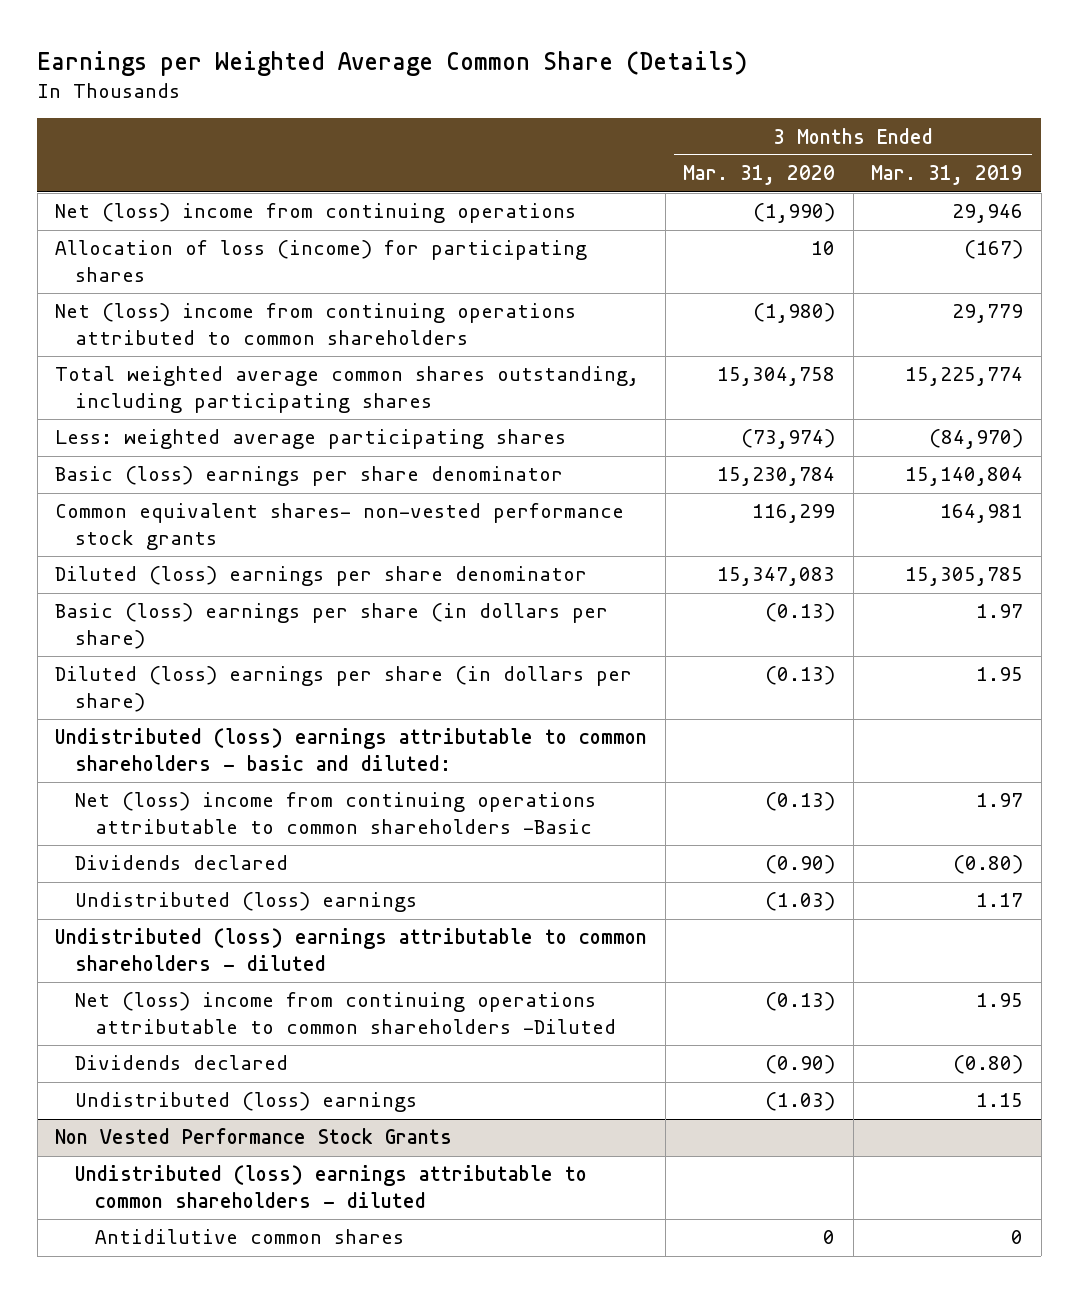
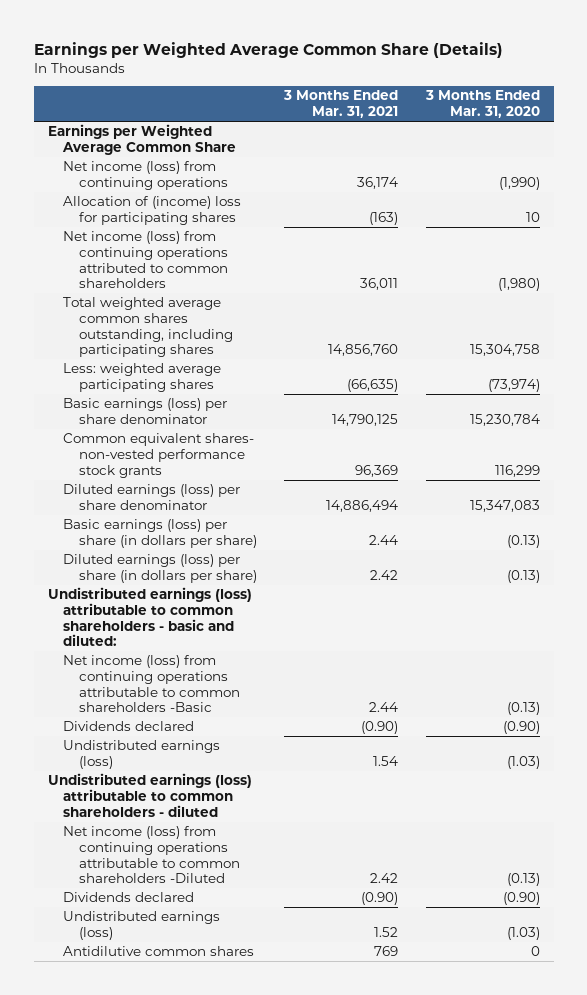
[871,165,1024,186] Mar. 31, 2019 -> none
none -> [283,90,399,119] 3 Months Ended Mar. 31, 2021
none -> [47,124,237,155] Earnings per Weighted Average Common Share
[55,203,577,224] Net (loss) income from continuing operations -> [63,161,229,190] Net income (loss) from continuing operations
[55,240,588,282] Allocation of loss (income) for participating shares -> [63,196,242,225] Allocation of (income) loss for participating shares
[55,303,577,345] Net (loss) income from continuing operations attributed to common shareholders -> [63,231,229,289] Net income (loss) from continuing operations attributed to common shareholders
[55,466,564,487] Basic (loss) earnings per share denominator -> [63,398,228,424] Basic earnings (loss) per share denominator
[55,566,588,587] Diluted (loss) earnings per share denominator -> [63,484,241,510] Diluted earnings (loss) per share denominator
[55,603,609,649] Basic (loss) earnings per share (in dollars per share) -> [63,519,258,548] Basic earnings (loss) per share (in dollars per share)
[55,666,633,712] Diluted (loss) earnings per share (in dollars per share) -> [63,554,258,583] Diluted earnings (loss) per share (in dollars per share)
[55,728,648,771] Undistributed (loss) earnings attributable to common shareholders - basic and diluted: -> [47,587,252,647] Undistributed earnings (loss) attributable to common shareholders - basic and diluted:
[74,792,596,834] Net (loss) income from continuing operations attributable to common shareholders -Basic -> [63,655,241,713] Net income (loss) from continuing operations attributable to common shareholders -Basic
[74,892,417,913] Undistributed (loss) earnings -> [63,740,221,769] Undistributed earnings (loss)
[55,928,648,971] Undistributed (loss) earnings attributable to common shareholders - diluted -> [47,773,252,817] Undistributed earnings (loss) attributable to common shareholders - diluted
[74,992,616,1034] Net (loss) income from continuing operations attributable to common shareholders -Diluted -> [63,826,241,884] Net income (loss) from continuing operations attributable to common shareholders -Diluted
[55,1128,453,1145] Non Vested Performance Stock Grants -> none
[74,1165,587,1208] Undistributed (loss) earnings attributable to common shareholders - diluted -> none
[74,1092,417,1113] Undistributed (loss) earnings -> [63,911,221,940] Undistributed earnings (loss)

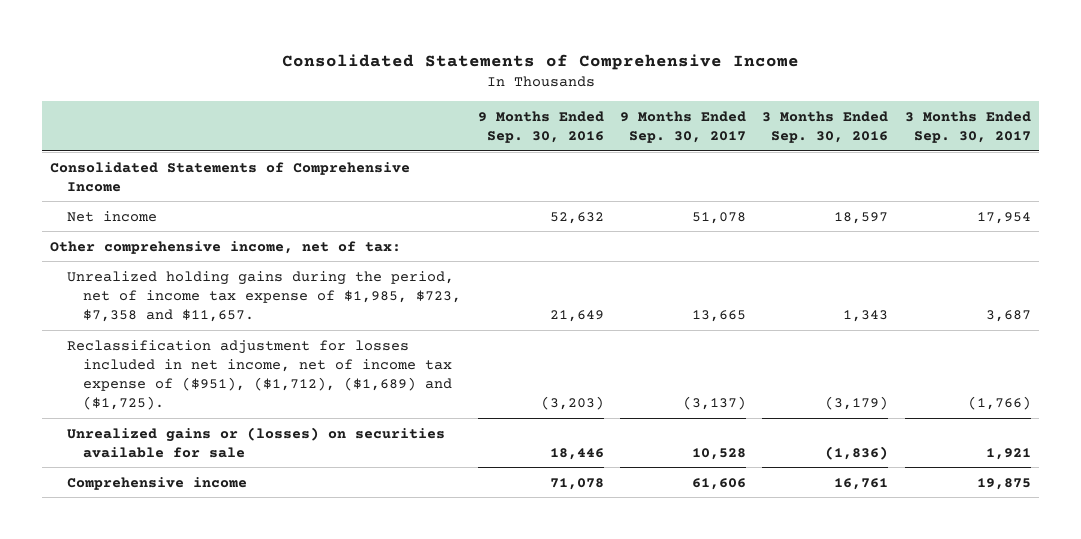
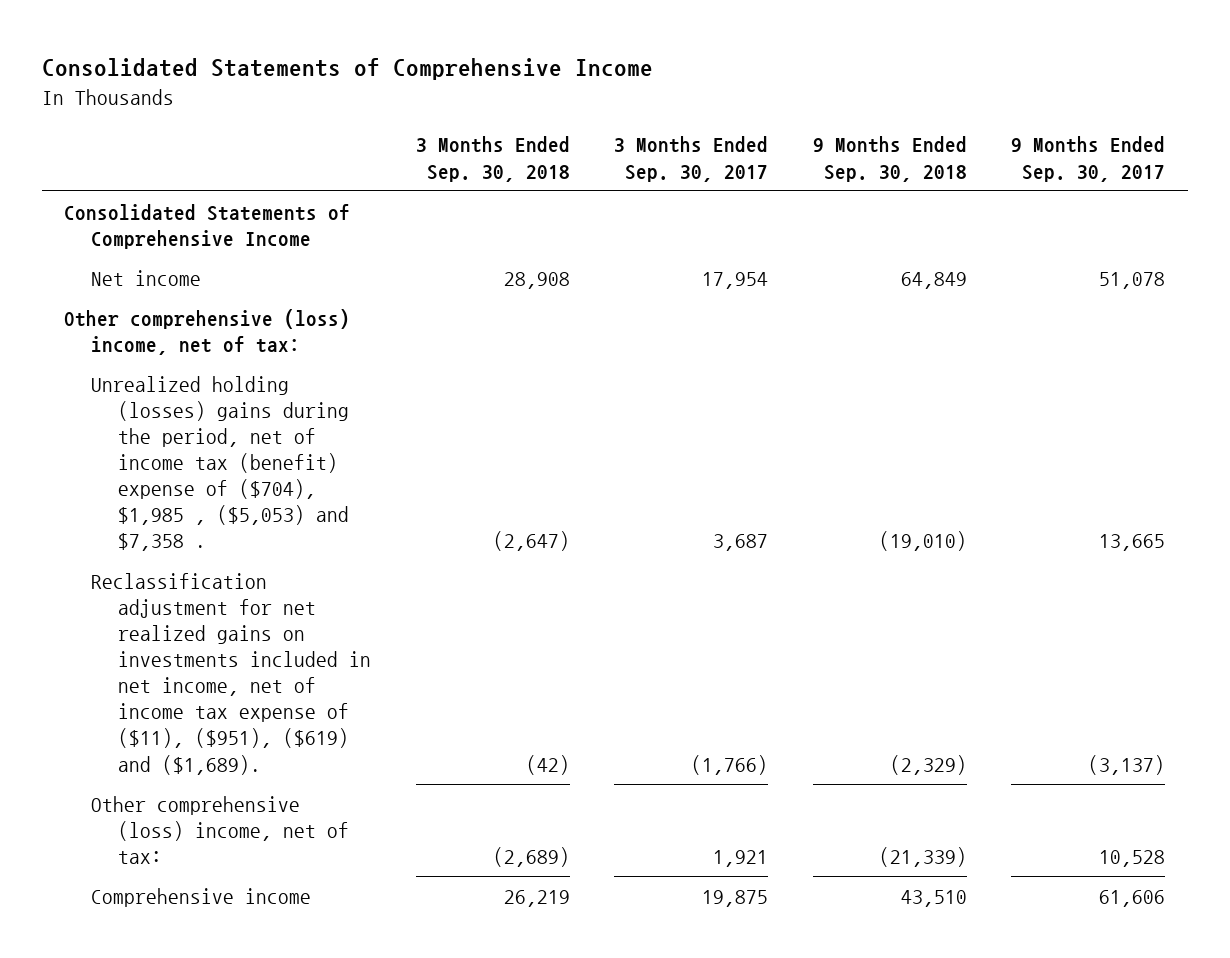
[477,110,604,143] 9 Months Ended Sep. 30, 2016 -> none
[762,110,889,143] 3 Months Ended Sep. 30, 2016 -> none
none -> [415,136,570,182] 3 Months Ended Sep. 30, 2018
none -> [812,136,967,182] 9 Months Ended Sep. 30, 2018
[50,240,402,254] Other comprehensive income, net of tax: -> [64,308,351,355] Other comprehensive (loss) income, net of tax:
[66,270,462,322] Unrealized holding gains during the period, net of income tax expense of $1,985, $723, $7,358 and $11,657. -> [91,375,350,552] Unrealized holding (losses) gains during the period, net of income tax (benefit) expense of ($704), $1,985 , ($5,053) and $7,358 .
[66,339,453,410] Reclassification adjustment for losses included in net income, net of income tax expense of ($951), ($1,712), ($1,689) and ($1,725). -> [91,572,372,775] Reclassification adjustment for net realized gains on investments included in net income, net of income tax expense of ($11), ($951), ($619) and ($1,689).
[66,426,445,458] Unrealized gains or (losses) on securities available for sale -> [91,795,350,864] Other comprehensive (loss) income, net of tax:

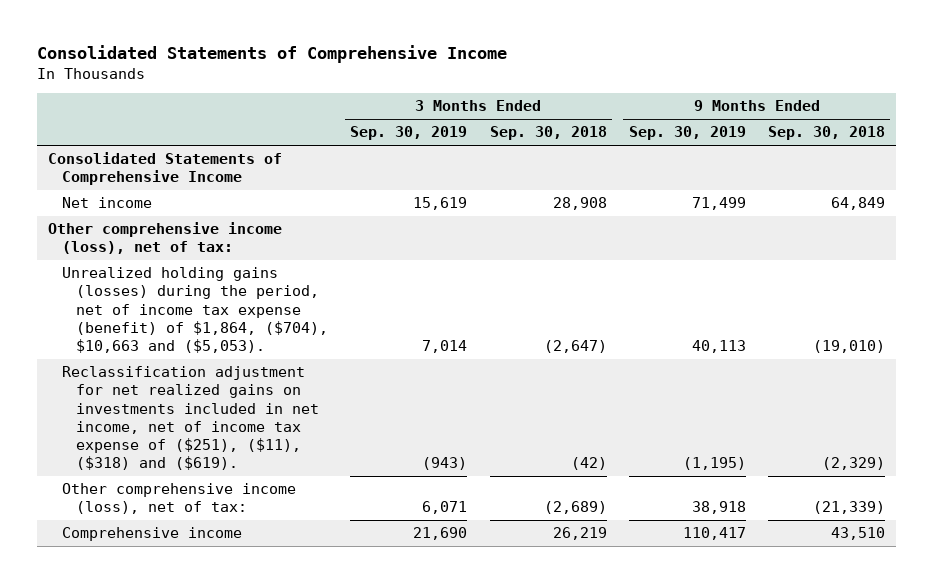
[614,136,769,182] 3 Months Ended Sep. 30, 2017 -> none
[1011,136,1166,182] 9 Months Ended Sep. 30, 2017 -> none
none -> [350,126,468,141] Sep. 30, 2019
none -> [628,126,746,141] Sep. 30, 2019
[64,308,351,355] Other comprehensive (loss) income, net of tax: -> [47,222,282,255] Other comprehensive income (loss), net of tax:
[91,375,350,552] Unrealized holding (losses) gains during the period, net of income tax (benefit) expense of ($704), $1,985 , ($5,053) and $7,358 . -> [62,267,329,354] Unrealized holding gains (losses) during the period, net of income tax expense (benefit) of $1,864, ($704), $10,663 and ($5,053).
[91,572,372,775] Reclassification adjustment for net realized gains on investments included in net income, net of income tax expense of ($11), ($951), ($619) and ($1,689). -> [62,366,320,471] Reclassification adjustment for net realized gains on investments included in net income, net of income tax expense of ($251), ($11), ($318) and ($619).
[91,795,350,864] Other comprehensive (loss) income, net of tax: -> [62,483,297,515] Other comprehensive income (loss), net of tax:

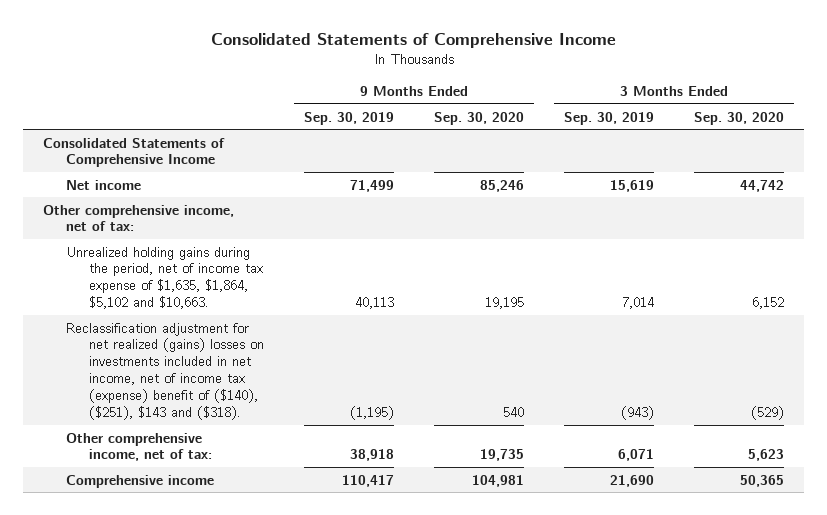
[489,126,607,141] Sep. 30, 2018 -> none
[767,126,885,141] Sep. 30, 2018 -> none
none -> [433,111,524,125] Sep. 30, 2020
none -> [693,111,784,125] Sep. 30, 2020
[47,222,282,255] Other comprehensive income (loss), net of tax: -> [43,204,235,232] Other comprehensive income, net of tax:
[62,267,329,354] Unrealized holding gains (losses) during the period, net of income tax expense (benefit) of $1,864, ($704), $10,663 and ($5,053). -> [65,246,263,310] Unrealized holding gains during the period, net of income tax expense of $1,635, $1,864, $5,102 and $10,663.
[62,366,320,471] Reclassification adjustment for net realized gains on investments included in net income, net of income tax expense of ($251), ($11), ($318) and ($619). -> [65,322,264,420] Reclassification adjustment for net realized (gains) losses on investments included in net income, net of income tax (expense) benefit of ($140), ($251), $143 and ($318).
[62,483,297,515] Other comprehensive income (loss), net of tax: -> [65,432,212,462] Other comprehensive income, net of tax:

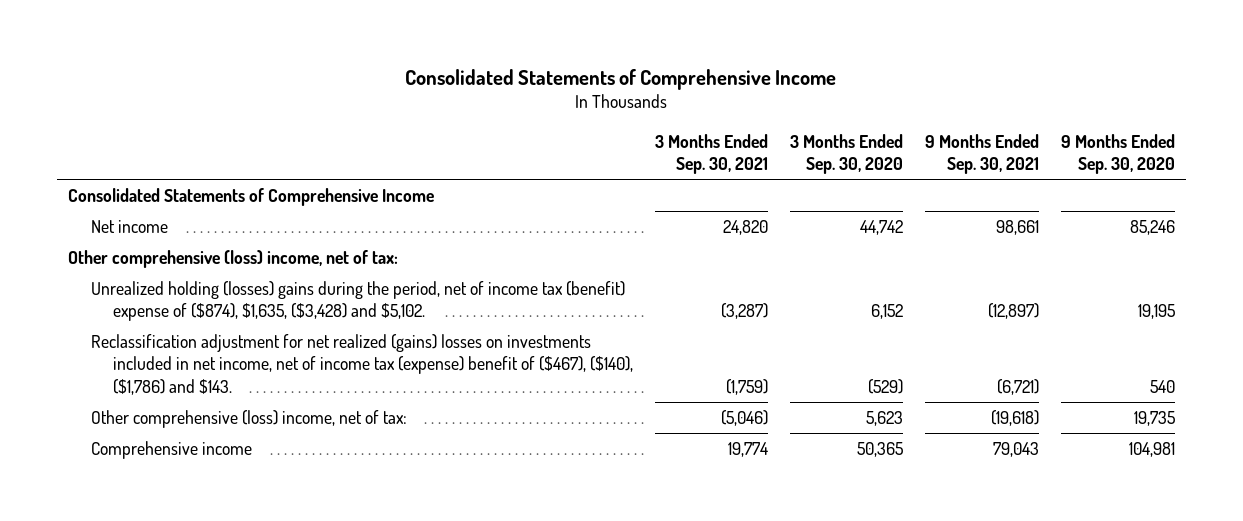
[303,111,394,125] Sep. 30, 2019 -> none
[563,111,654,125] Sep. 30, 2019 -> none
none -> [654,133,768,175] 3 Months Ended Sep. 30, 2021
none -> [924,133,1039,175] 9 Months Ended Sep. 30, 2021
[43,204,235,232] Other comprehensive income, net of tax: -> [68,249,399,268] Other comprehensive (loss) income, net of tax:
[65,246,263,310] Unrealized holding gains during the period, net of income tax expense of $1,635, $1,864, $5,102 and $10,663. -> [90,280,625,322] Unrealized holding (losses) gains during the period, net of income tax (benefit) expense of ($874), $1,635, ($3,428) and $5,102.
[65,322,264,420] Reclassification adjustment for net realized (gains) losses on investments included in net income, net of income tax (expense) benefit of ($140), ($251), $143 and ($318). -> [90,333,634,395] Reclassification adjustment for net realized (gains) losses on investments included in net income, net of income tax (expense) benefit of ($467), ($140), ($1,786) and $143.
[65,432,212,462] Other comprehensive income, net of tax: -> [90,409,407,428] Other comprehensive (loss) income, net of tax:

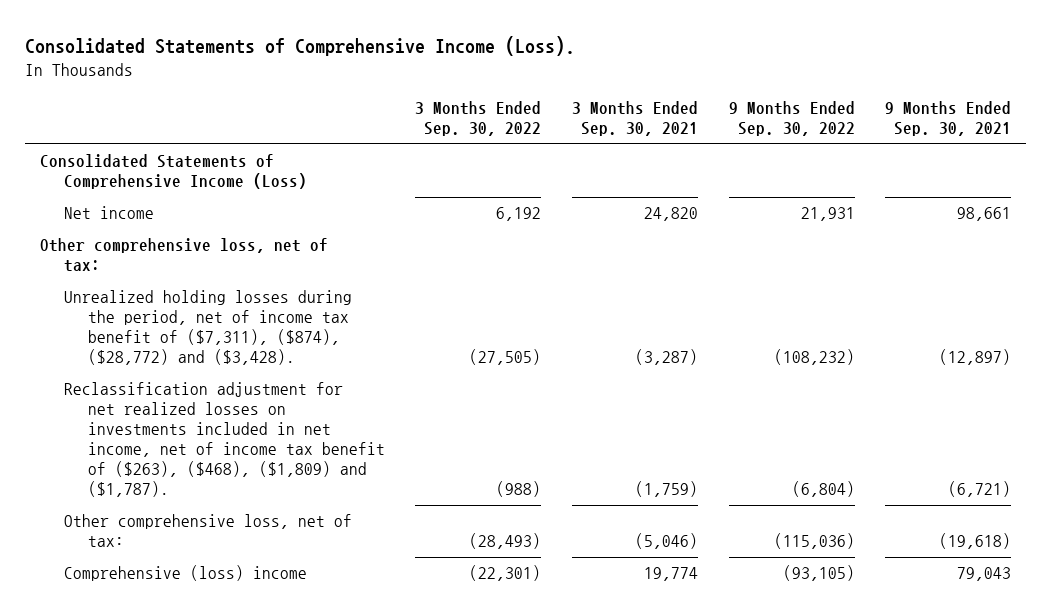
[405,68,837,90] Consolidated Statements of Comprehensive Income -> [25,35,576,56] Consolidated Statements of Comprehensive Income (Loss).
[789,133,903,175] 3 Months Ended Sep. 30, 2020 -> none
[1060,133,1175,175] 9 Months Ended Sep. 30, 2020 -> none
none -> [415,101,542,137] 3 Months Ended Sep. 30, 2022
none -> [728,101,855,137] 9 Months Ended Sep. 30, 2022
[68,187,435,206] Consolidated Statements of Comprehensive Income -> [40,154,308,190] Consolidated Statements of Comprehensive Income (Loss)
[68,249,399,268] Other comprehensive (loss) income, net of tax: -> [40,238,329,273] Other comprehensive loss, net of tax:
[90,280,625,322] Unrealized holding (losses) gains during the period, net of income tax (benefit) expense of ($874), $1,635, ($3,428) and $5,102. -> [64,290,353,366] Unrealized holding losses during the period, net of income tax benefit of ($7,311), ($874), ($28,772) and ($3,428).
[90,333,634,395] Reclassification adjustment for net realized (gains) losses on investments included in net income, net of income tax (expense) benefit of ($467), ($140), ($1,786) and $143. -> [64,382,385,498] Reclassification adjustment for net realized losses on investments included in net income, net of income tax benefit of ($263), ($468), ($1,809) and ($1,787).
[90,409,407,428] Other comprehensive (loss) income, net of tax: -> [64,514,353,548] Other comprehensive loss, net of tax:
[90,440,252,459] Comprehensive income -> [64,565,308,582] Comprehensive (loss) income

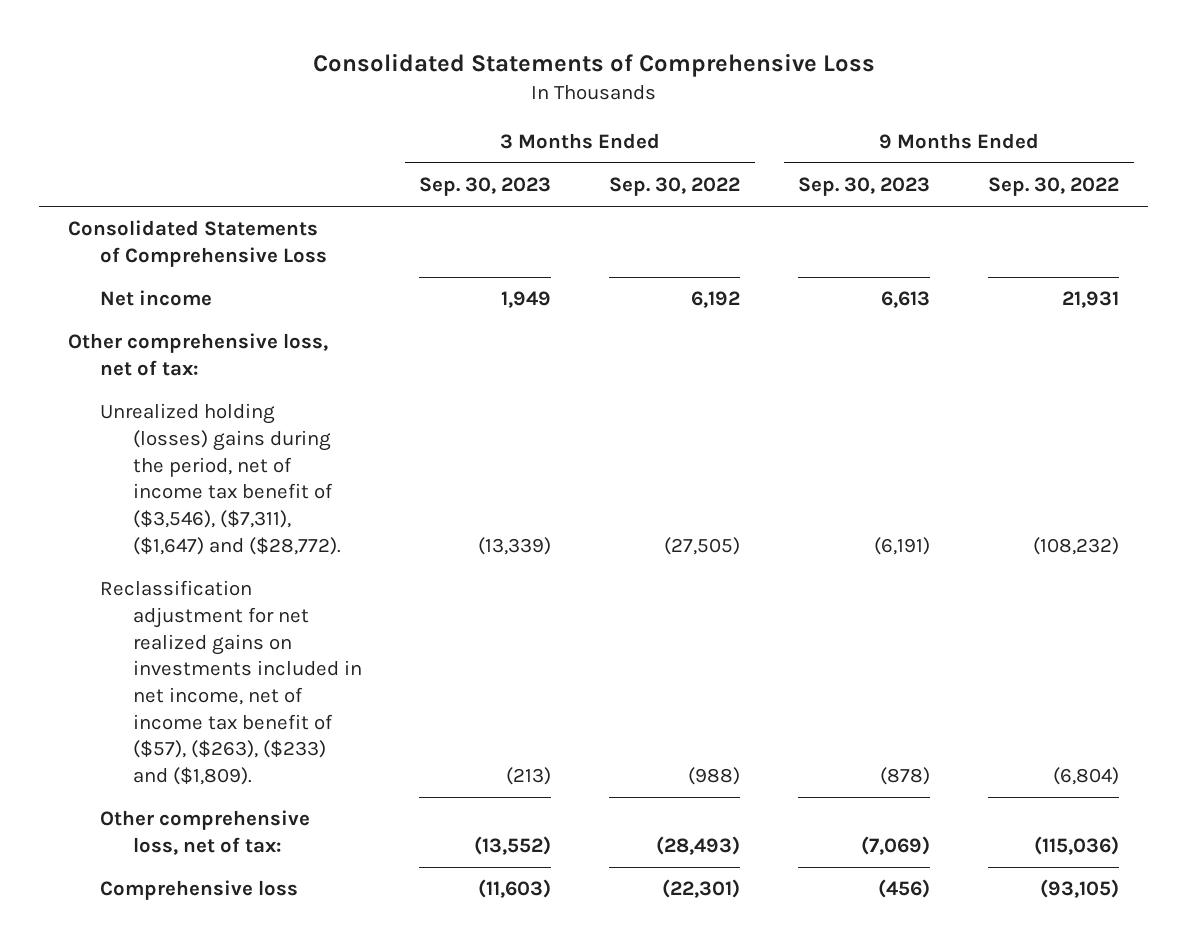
[25,35,576,56] Consolidated Statements of Comprehensive Income (Loss). -> [312,53,875,78] Consolidated Statements of Comprehensive Loss
[572,101,699,137] 3 Months Ended Sep. 30, 2021 -> none
[885,101,1012,137] 9 Months Ended Sep. 30, 2021 -> none
none -> [419,177,552,197] Sep. 30, 2023
none -> [798,177,931,197] Sep. 30, 2023
[40,154,308,190] Consolidated Statements of Comprehensive Income (Loss) -> [67,220,328,267] Consolidated Statements of Comprehensive Loss
[64,290,353,366] Unrealized holding losses during the period, net of income tax benefit of ($7,311), ($874), ($28,772) and ($3,428). -> [100,403,341,555] Unrealized holding (losses) gains during the period, net of income tax benefit of ($3,546), ($7,311), ($1,647) and ($28,772).
[64,382,385,498] Reclassification adjustment for net realized losses on investments included in net income, net of income tax benefit of ($263), ($468), ($1,809) and ($1,787). -> [100,580,362,786] Reclassification adjustment for net realized gains on investments included in net income, net of income tax benefit of ($57), ($263), ($233) and ($1,809).
[64,565,308,582] Comprehensive (loss) income -> [100,880,299,901] Comprehensive loss

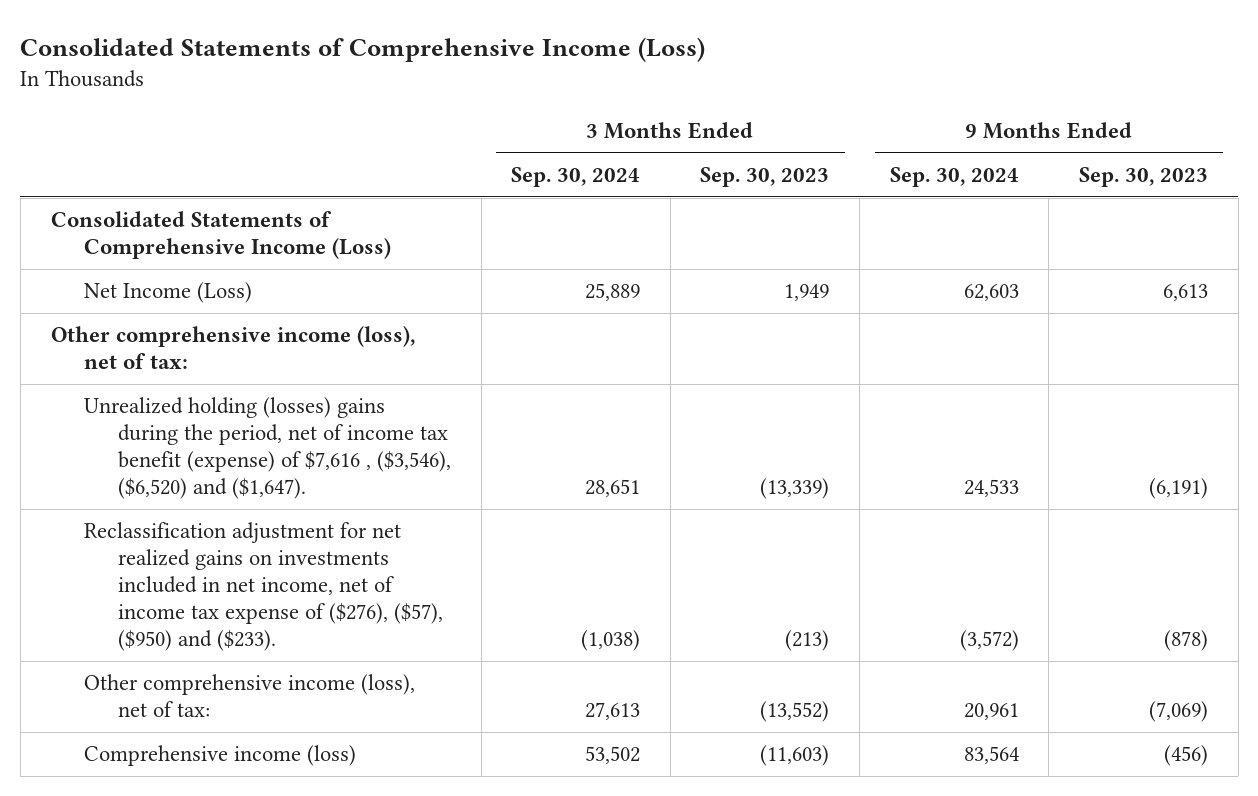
[312,53,875,78] Consolidated Statements of Comprehensive Loss -> [20,36,706,62] Consolidated Statements of Comprehensive Income (Loss)
[609,177,741,197] Sep. 30, 2022 -> none
[988,177,1120,197] Sep. 30, 2022 -> none
none -> [511,167,641,188] Sep. 30, 2024
none -> [889,167,1019,188] Sep. 30, 2024
[67,220,328,267] Consolidated Statements of Comprehensive Loss -> [50,211,392,260] Consolidated Statements of Comprehensive Income (Loss)
[100,290,213,307] Net income -> [84,282,253,304] Net Income (Loss)
[67,333,328,376] Other comprehensive loss, net of tax: -> [50,326,415,370] Other comprehensive income (loss), net of tax:
[100,403,341,555] Unrealized holding (losses) gains during the period, net of income tax benefit of ($3,546), ($7,311), ($1,647) and ($28,772). -> [84,397,451,500] Unrealized holding (losses) gains during the period, net of income tax benefit (expense) of $7,616 , ($3,546), ($6,520) and ($1,647).
[100,580,362,786] Reclassification adjustment for net realized gains on investments included in net income, net of income tax benefit of ($57), ($263), ($233) and ($1,809). -> [84,522,443,652] Reclassification adjustment for net realized gains on investments included in net income, net of income tax expense of ($276), ($57), ($950) and ($233).
[100,810,311,855] Other comprehensive loss, net of tax: -> [84,674,416,718] Other comprehensive income (loss), net of tax:
[100,880,299,901] Comprehensive loss -> [84,745,357,767] Comprehensive income (loss)

